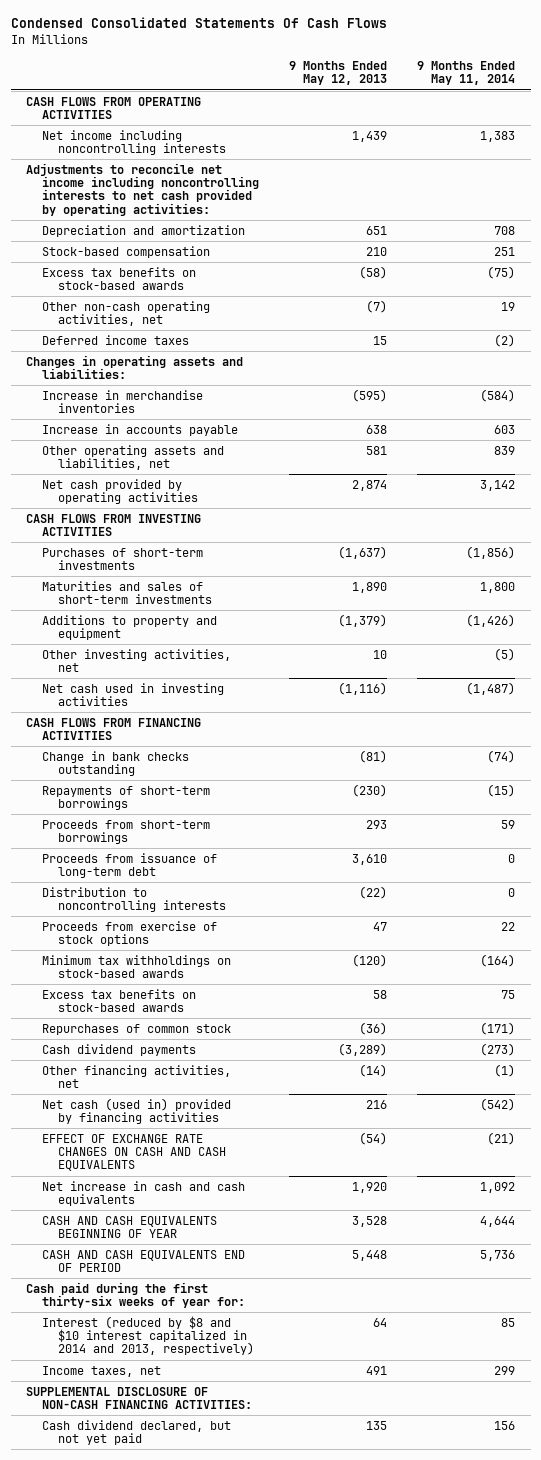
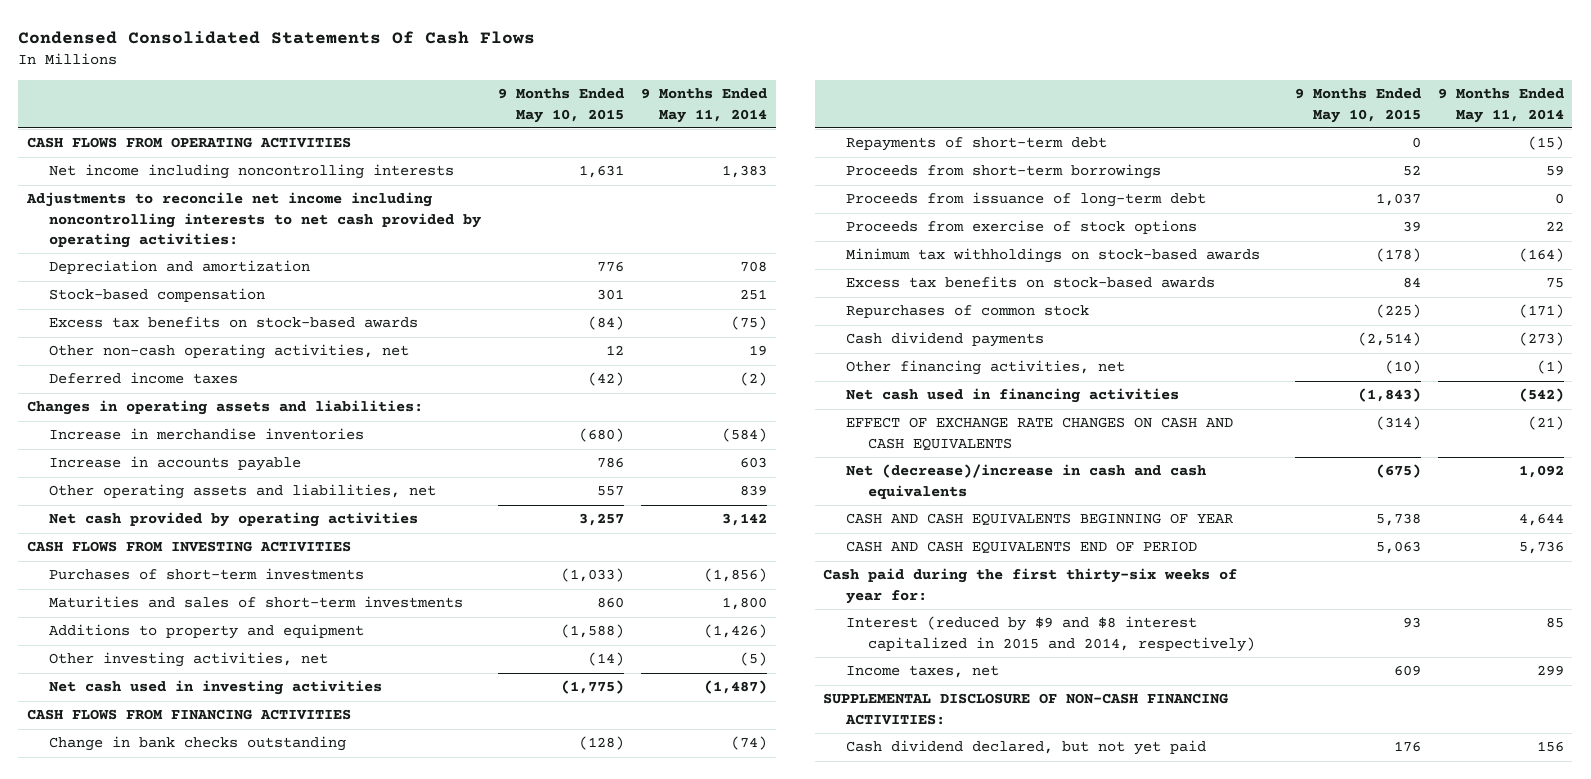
[289,60,388,86] 9 Months Ended May 12, 2013 -> none
none -> [498,88,625,123] 9 Months Ended May 10, 2015
[41,785,210,811] Repayments of short-term borrowings -> [845,137,1107,152] Repayments of short-term debt
[41,886,226,913] Distribution to noncontrolling interests -> none
[41,1097,231,1125] Net cash (used in) provided by financing activities -> [845,388,1179,404] Net cash used in financing activities
[41,1180,245,1207] Net increase in cash and cash equivalents -> [845,464,1206,499] Net (decrease)/increase in cash and cash equivalents
[41,1315,254,1356] Interest (reduced by $8 and $10 interest capitalized in 2014 and 2013, respectively) -> [845,616,1256,652] Interest (reduced by $9 and $8 interest capitalized in 2015 and 2014, respectively)

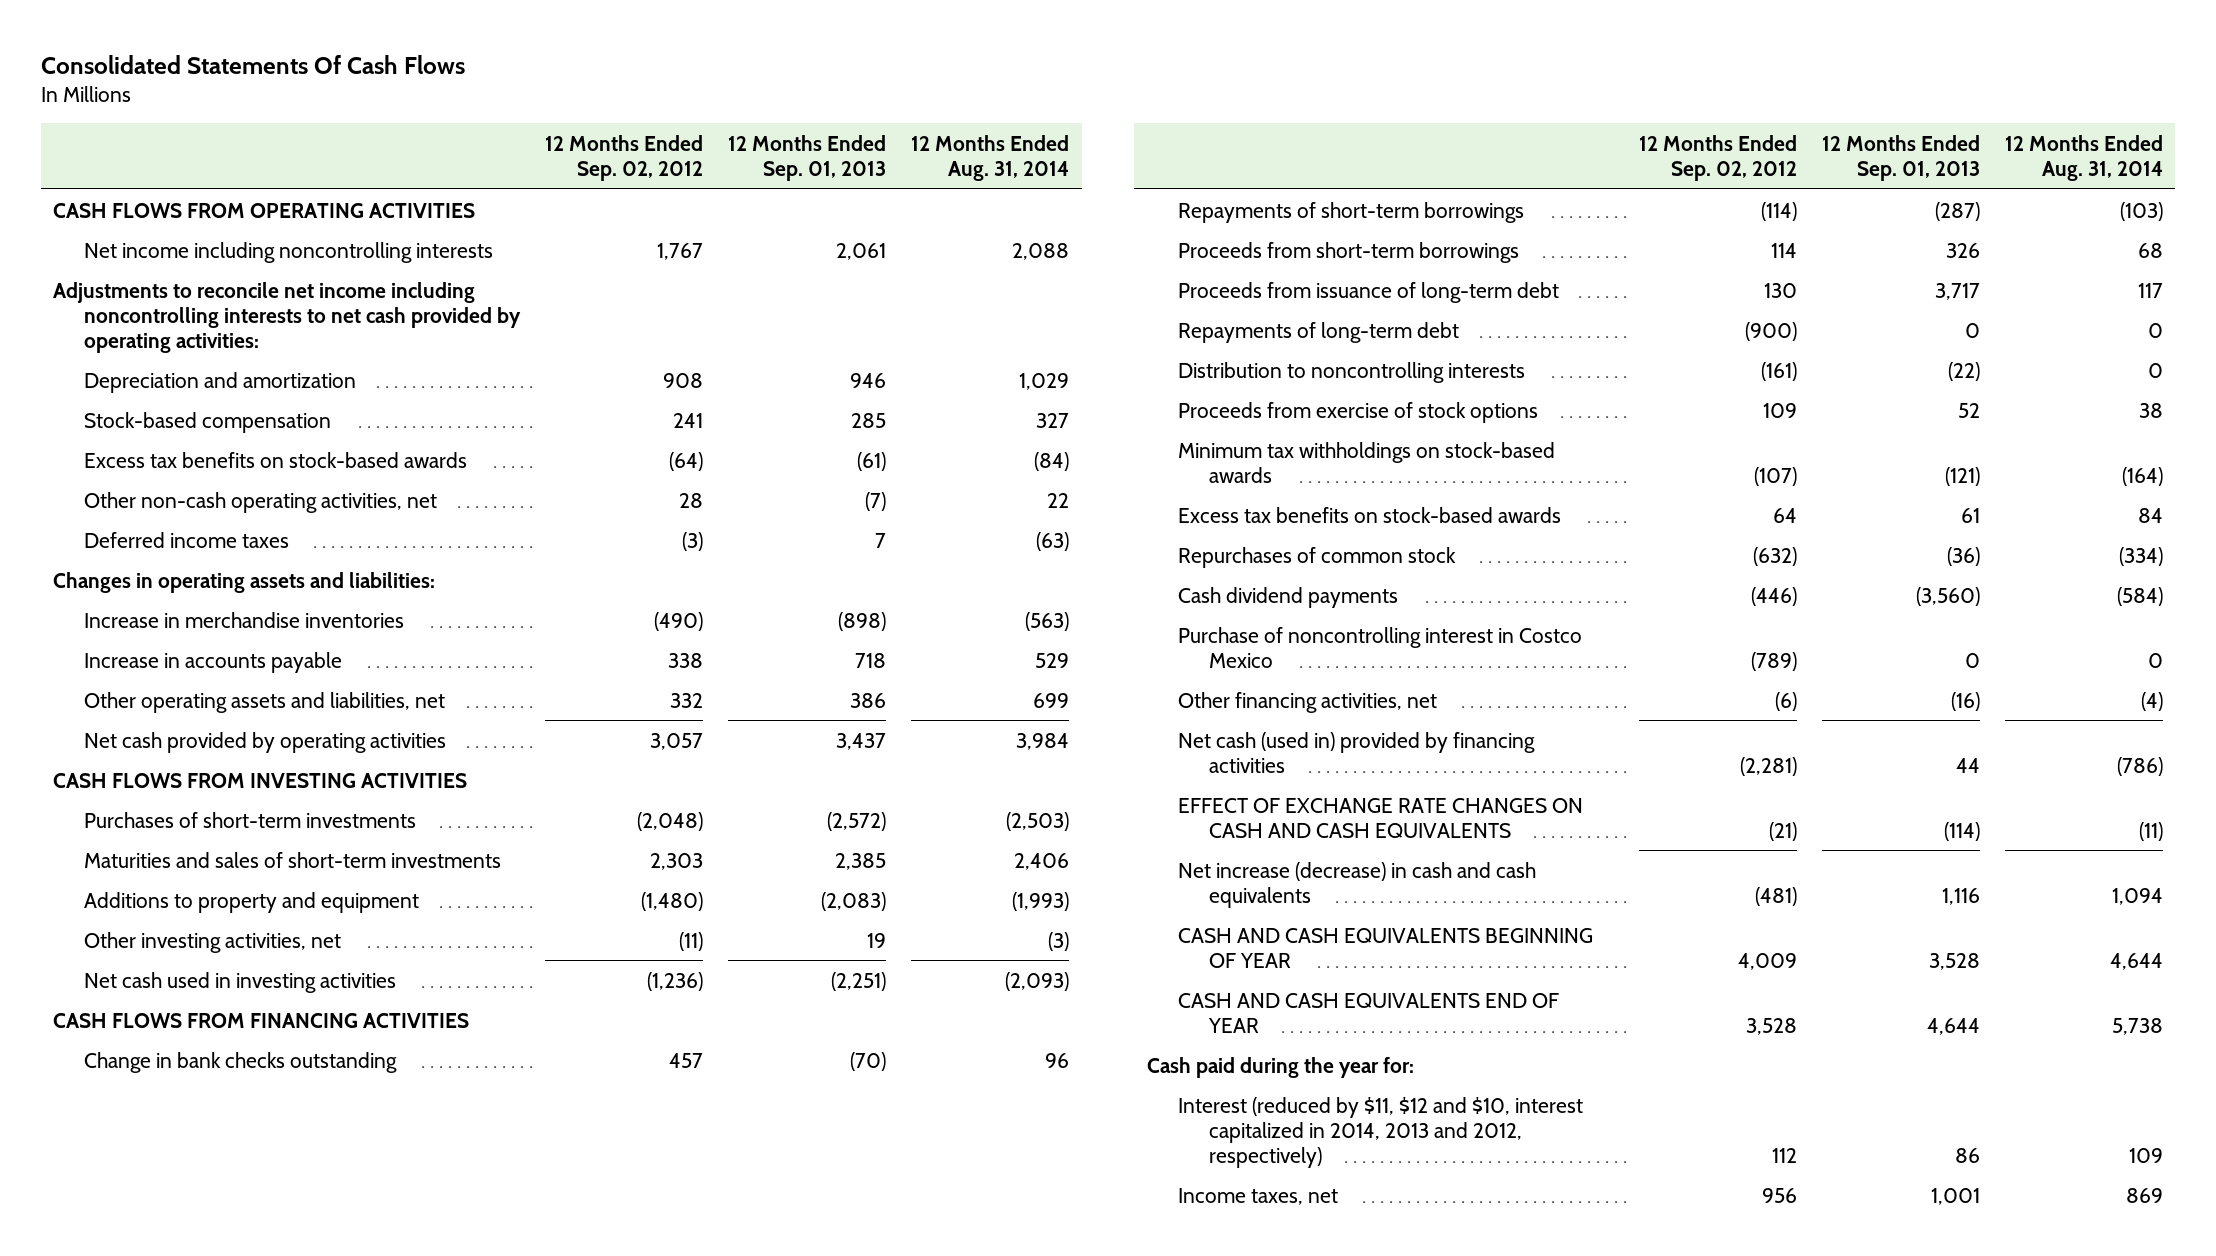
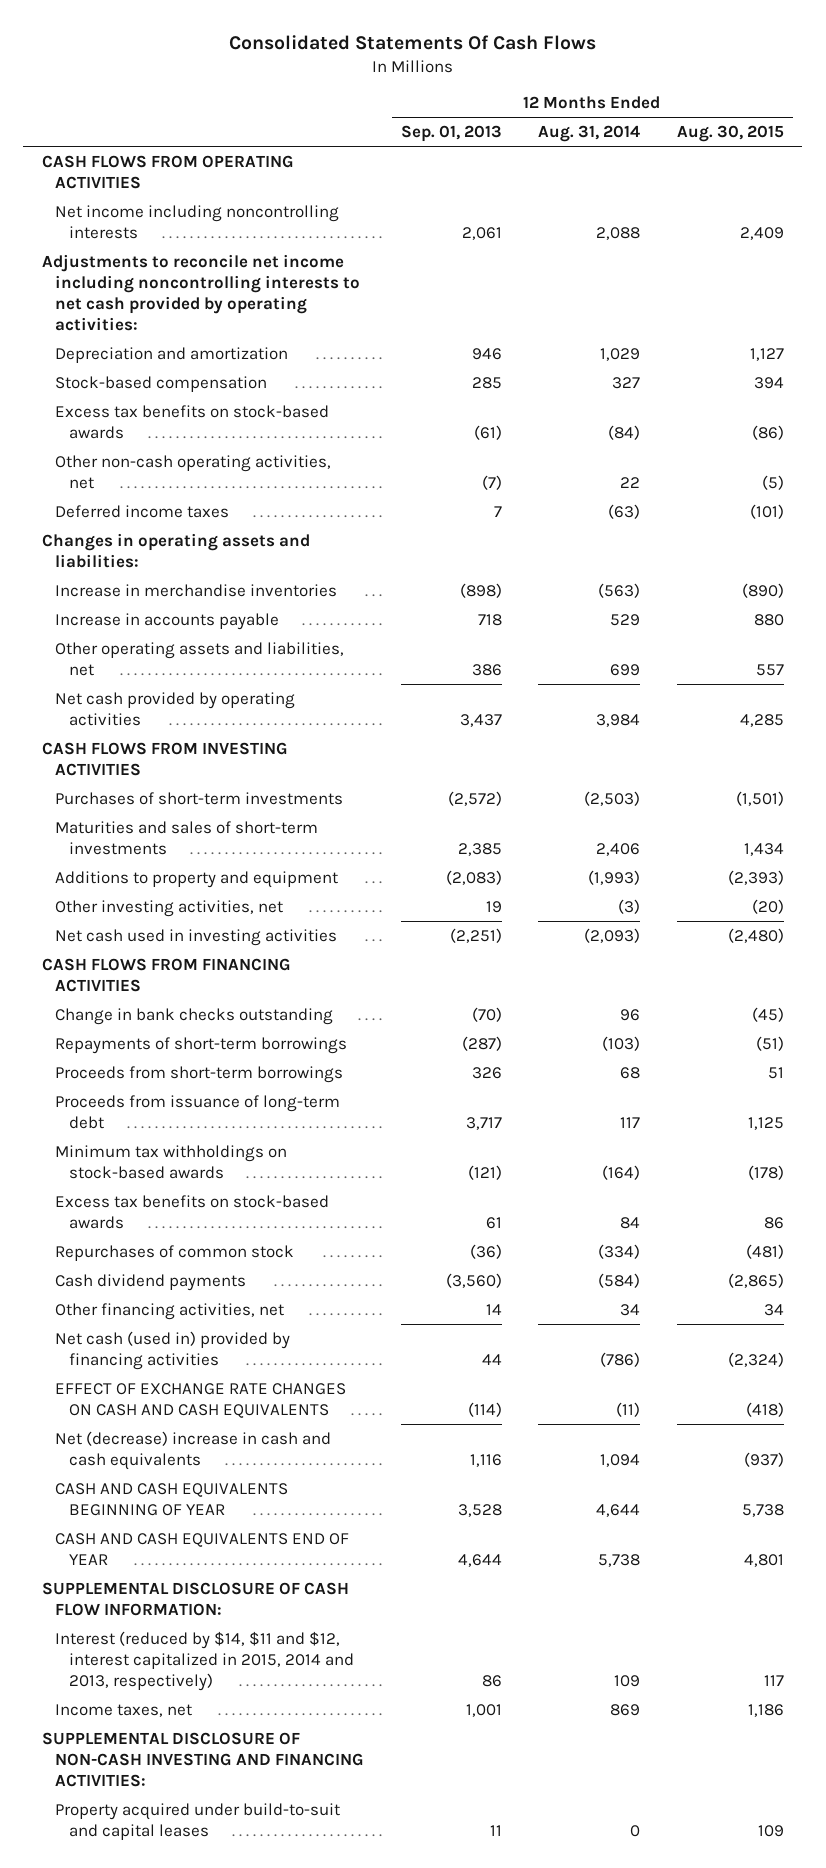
[545,134,704,181] 12 Months Ended Sep. 02, 2012 -> none
none -> [677,125,785,143] Aug. 30, 2015
[1178,321,1460,343] Repayments of long-term debt -> none
[1178,361,1526,383] Distribution to noncontrolling interests -> none
[1178,401,1539,423] Proceeds from exercise of stock options -> none
[1178,626,1583,668] Purchase of noncontrolling interest in Costco Mexico -> none
[1950,691,1980,711] (16) -> [485,1303,502,1315] 14
[2140,691,2163,711] (4) -> [620,1303,641,1316] 34
[1178,861,1537,908] Net increase (decrease) in cash and cash equivalents -> [55,1430,332,1470] Net (decrease) increase in cash and cash equivalents
[1146,1056,1414,1078] Cash paid during the year for: -> none
none -> [41,1581,349,1616] SUPPLEMENTAL DISCLOSURE OF CASH FLOW INFORMATION:
[1178,1096,1584,1168] Interest (reduced by $11, $12 and $10, interest capitalized in 2014, 2013 and 2012, respectively) -> [55,1630,354,1692] Interest (reduced by $14, $11 and $12, interest capitalized in 2015, 2014 and 2013, respectively)
none -> [41,1731,365,1788] SUPPLEMENTAL DISCLOSURE OF NON-CASH INVESTING AND FINANCING ACTIVITIES:
none -> [55,1802,341,1840] Property acquired under build-to-suit and capital leases

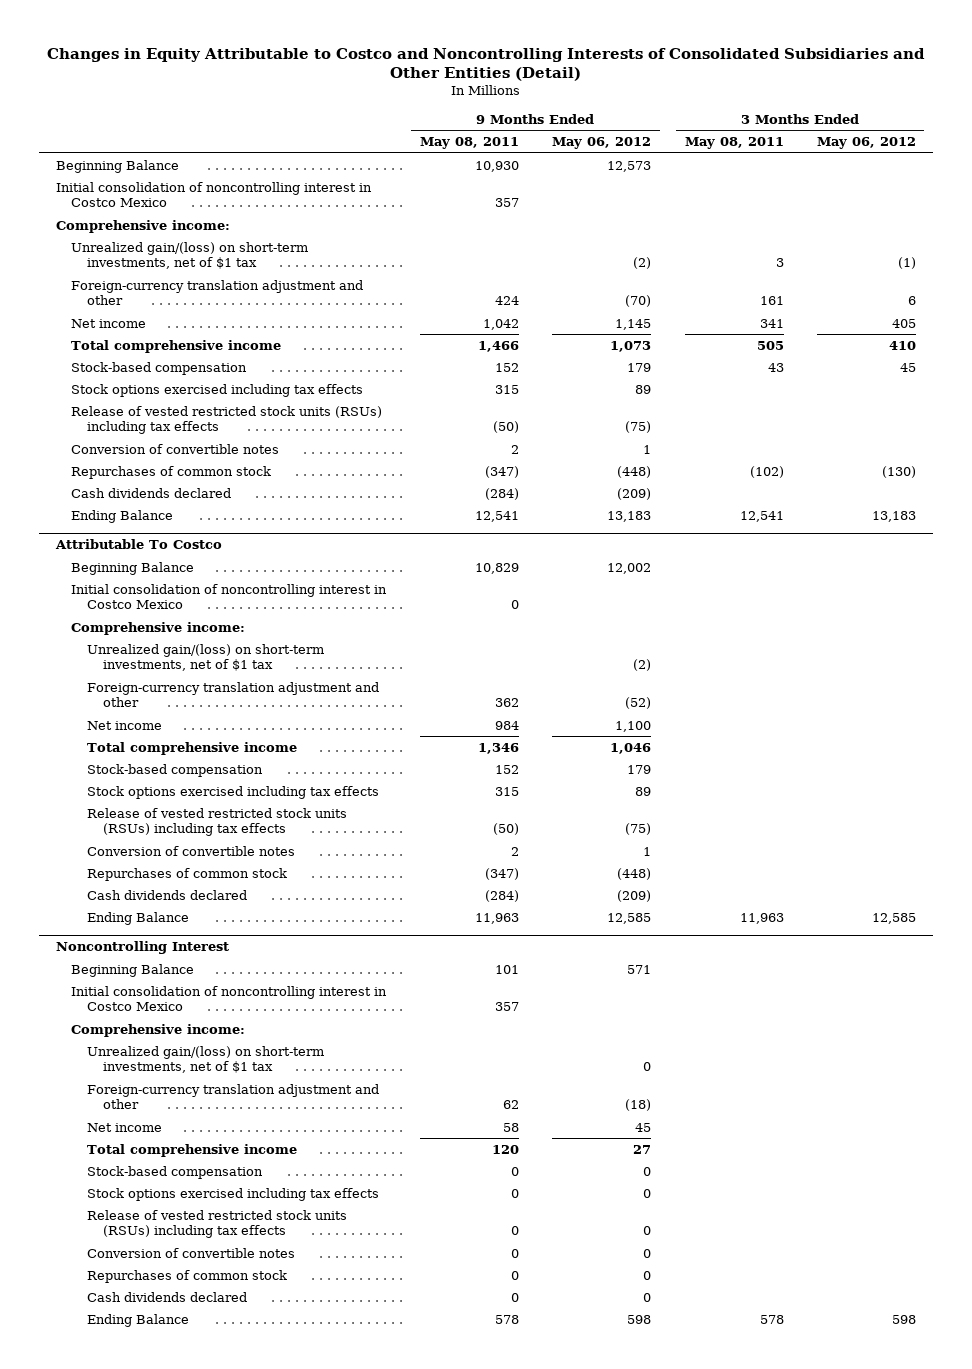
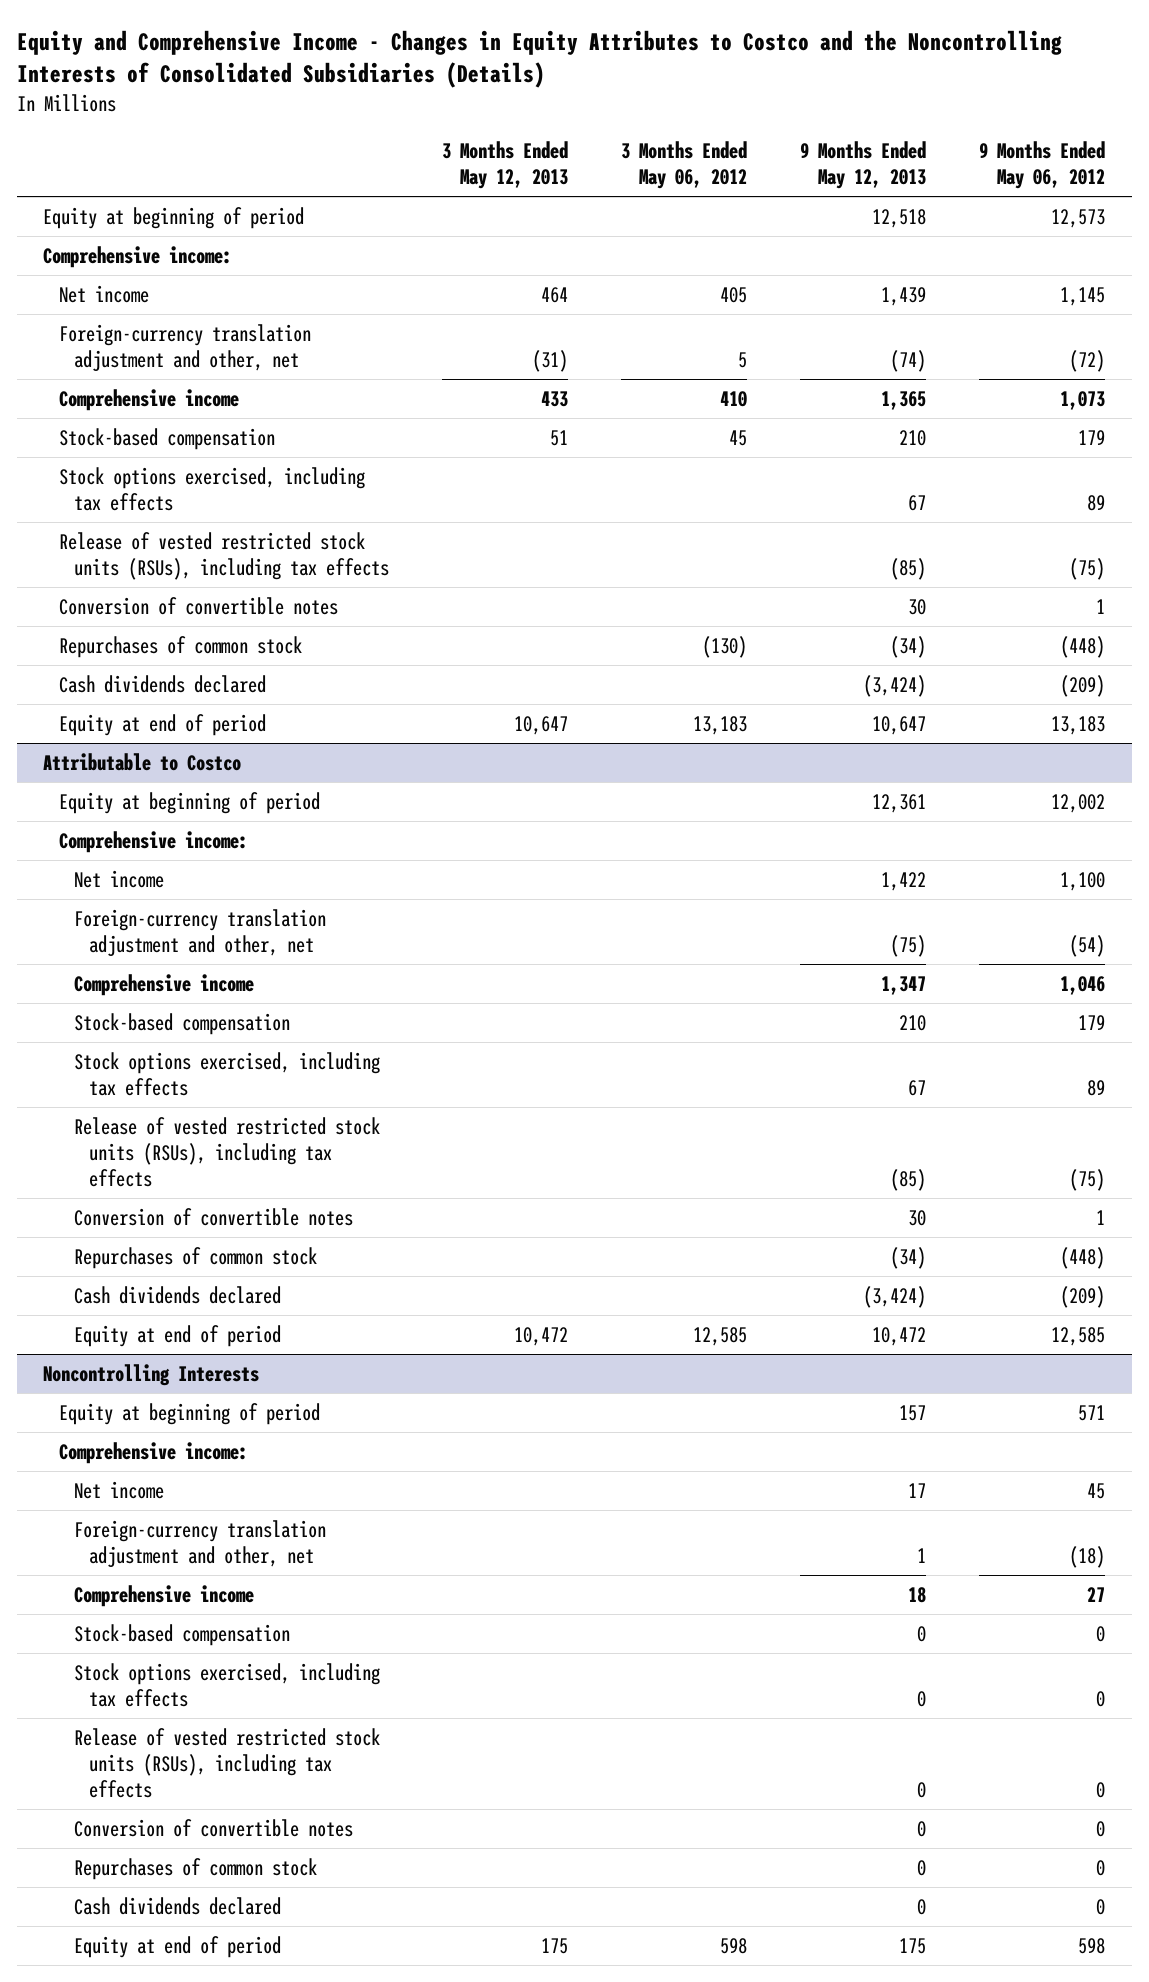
[46,47,925,82] Changes in Equity Attributable to Costco and Noncontrolling Interests of Consolidated Subsidiaries and Other Entities (Detail) -> [16,29,1062,89] Equity and Comprehensive Income - Changes in Equity Attributes to Costco and the Noncontrolling Interests of Consolidated Subsidiaries (Details)
[419,137,519,150] May 08, 2011 -> none
[684,137,784,150] May 08, 2011 -> none
none -> [442,141,569,190] 3 Months Ended May 12, 2013
none -> [800,141,927,190] 9 Months Ended May 12, 2013
[55,181,372,208] Initial consolidation of noncontrolling interest in Costco Mexico -> none
[55,159,179,173] Beginning Balance -> [43,206,305,229] Equity at beginning of period
[71,241,309,270] Unrealized gain/(loss) on short-term investments, net of $1 tax -> none
[71,279,364,306] Foreign-currency translation adjustment and other -> none
none -> [58,323,311,372] Foreign-currency translation adjustment and other, net
[71,339,282,353] Total comprehensive income -> [58,388,239,411] Comprehensive income
[71,383,364,397] Stock options exercised including tax effects -> [58,466,365,511] Stock options exercised, including tax effects
[71,405,383,435] Release of vested restricted stock units (RSUs) including tax effects -> [58,531,390,580] Release of vested restricted stock units (RSUs), including tax effects
[71,583,388,610] Initial consolidation of noncontrolling interest in Costco Mexico -> none
[71,509,174,523] Ending Balance -> [58,713,266,736] Equity at end of period
[54,539,222,550] Attributable To Costco -> [43,752,242,771] Attributable to Costco
[71,561,195,575] Beginning Balance -> [58,791,320,814] Equity at beginning of period
[86,643,324,672] Unrealized gain/(loss) on short-term investments, net of $1 tax -> none
[86,681,379,708] Foreign-currency translation adjustment and other -> none
none -> [74,908,327,957] Foreign-currency translation adjustment and other, net
[86,741,297,755] Total comprehensive income -> [74,973,255,996] Comprehensive income
[86,785,379,799] Stock options exercised including tax effects -> [74,1051,381,1096] Stock options exercised, including tax effects
[86,807,347,837] Release of vested restricted stock units (RSUs) including tax effects -> [74,1116,381,1187] Release of vested restricted stock units (RSUs), including tax effects
[71,985,388,1012] Initial consolidation of noncontrolling interest in Costco Mexico -> none
[86,911,189,925] Ending Balance -> [74,1324,282,1347] Equity at end of period
[55,941,229,955] Noncontrolling Interest -> [43,1363,260,1386] Noncontrolling Interests
[71,963,195,977] Beginning Balance -> [58,1402,320,1425] Equity at beginning of period
[86,1045,324,1074] Unrealized gain/(loss) on short-term investments, net of $1 tax -> none
[86,1083,379,1110] Foreign-currency translation adjustment and other -> none
none -> [74,1519,327,1568] Foreign-currency translation adjustment and other, net
[86,1143,297,1157] Total comprehensive income -> [74,1584,255,1607] Comprehensive income
[86,1187,379,1201] Stock options exercised including tax effects -> [74,1662,381,1707] Stock options exercised, including tax effects
[86,1209,347,1239] Release of vested restricted stock units (RSUs) including tax effects -> [74,1727,381,1798] Release of vested restricted stock units (RSUs), including tax effects
[86,1313,189,1327] Ending Balance -> [74,1935,282,1958] Equity at end of period

